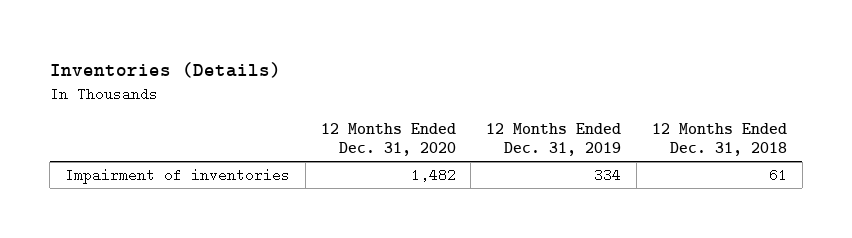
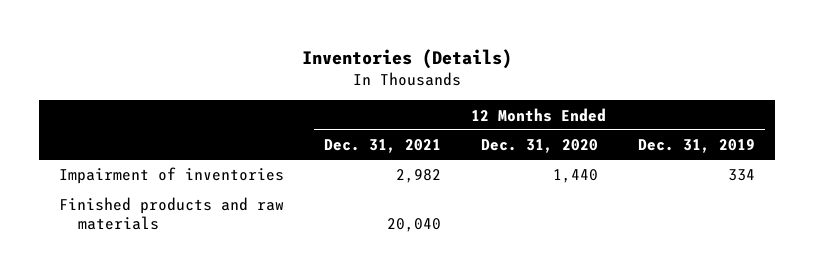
[651,122,787,157] 12 Months Ended Dec. 31, 2018 -> none
none -> [324,139,442,154] Dec. 31, 2021
[410,168,456,183] 1,482 -> [552,169,598,184] 1,440
none -> [59,197,285,231] Finished products and raw materials

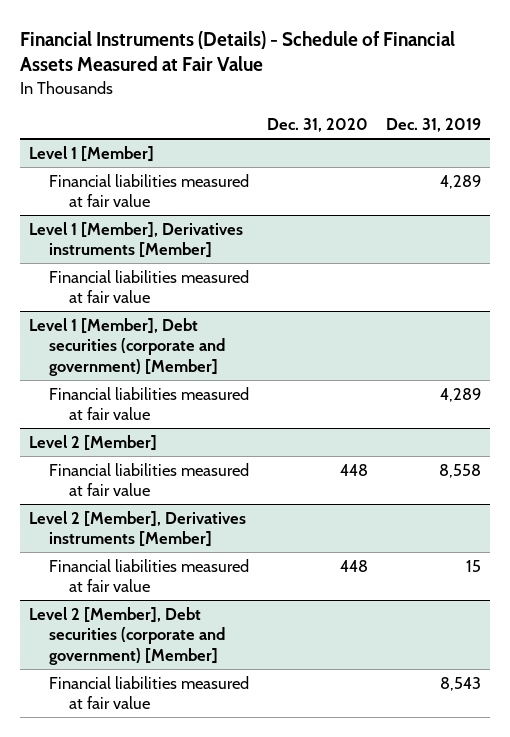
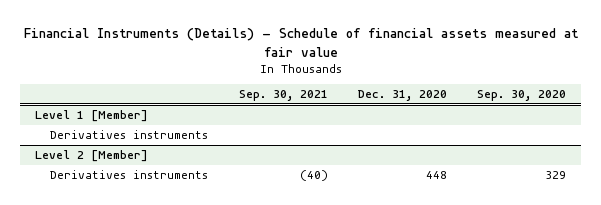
[19,30,455,72] Financial Instruments (Details) - Schedule of Financial Assets Measured at Fair Value -> [23,28,579,57] Financial Instruments (Details) - Schedule of financial assets measured at fair value
[386,118,482,133] Dec. 31, 2019 -> none
none -> [238,90,328,102] Sep. 30, 2021
none -> [477,90,567,102] Sep. 30, 2020
[28,221,243,259] Level 1 [Member], Derivatives instruments [Member] -> none
[48,269,249,304] Financial liabilities measured at fair value -> none
[28,317,225,377] Level 1 [Member], Debt securities (corporate and government) [Member] -> none
[48,386,249,421] Financial liabilities measured at fair value -> none
[48,173,249,208] Financial liabilities measured at fair value -> [50,129,209,139] Derivatives instruments
[28,510,246,548] Level 2 [Member], Derivatives instruments [Member] -> none
[48,558,249,593] Financial liabilities measured at fair value -> none
[28,606,225,666] Level 2 [Member], Debt securities (corporate and government) [Member] -> none
[48,675,249,710] Financial liabilities measured at fair value -> none
[48,462,249,497] Financial liabilities measured at fair value -> [50,169,209,179] Derivatives instruments

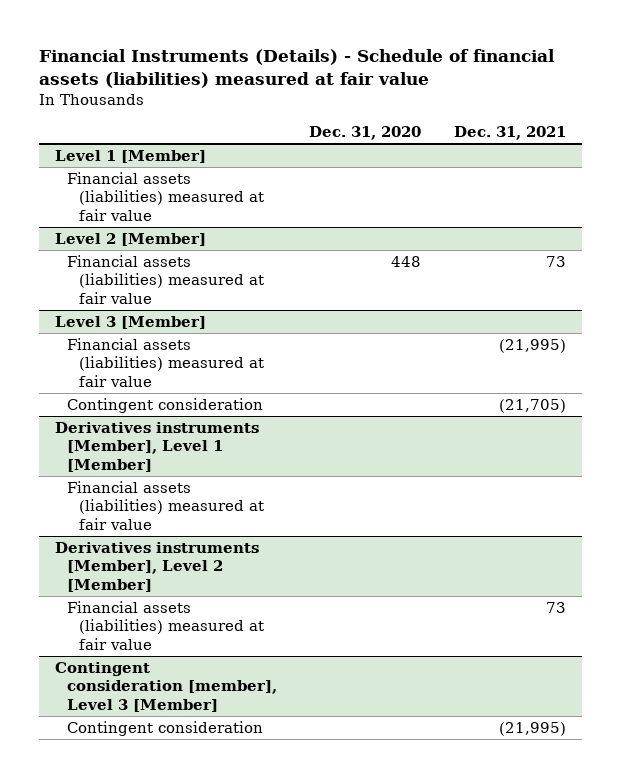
[23,28,579,57] Financial Instruments (Details) - Schedule of financial assets measured at fair value -> [38,49,555,89] Financial Instruments (Details) - Schedule of financial assets (liabilities) measured at fair value
[238,90,328,102] Sep. 30, 2021 -> none
[477,90,567,102] Sep. 30, 2020 -> none
none -> [453,126,566,141] Dec. 31, 2021
[50,129,209,139] Derivatives instruments -> [66,171,264,221] Financial assets (liabilities) measured at fair value
[50,169,209,179] Derivatives instruments -> [66,254,264,304] Financial assets (liabilities) measured at fair value
none -> [55,315,207,329] Level 3 [Member]
none -> [66,337,264,387] Financial assets (liabilities) measured at fair value
none -> [66,397,263,413] Contingent consideration
none -> [55,421,260,472] Derivatives instruments [Member], Level 1 [Member]
none -> [66,480,264,530] Financial assets (liabilities) measured at fair value
none -> [55,541,260,592] Derivatives instruments [Member], Level 2 [Member]
none -> [66,600,264,650] Financial assets (liabilities) measured at fair value
none -> [55,661,277,712] Contingent consideration [member], Level 3 [Member]
none -> [66,720,263,736] Contingent consideration

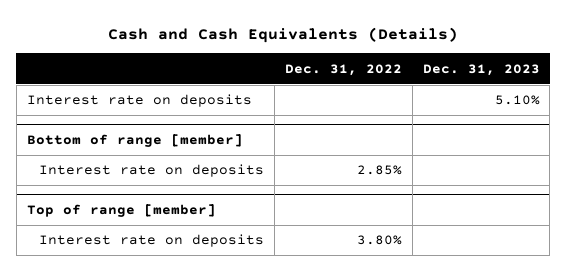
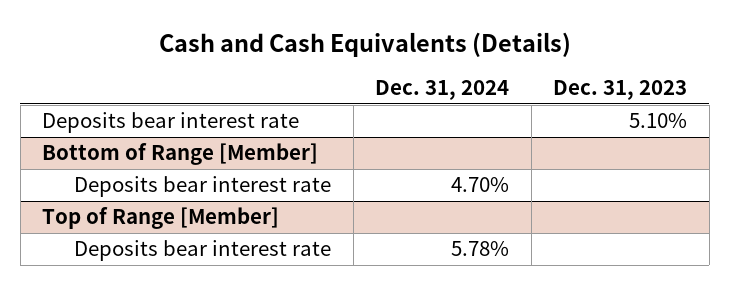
[284,63,402,76] Dec. 31, 2022 -> none
none -> [375,80,510,101] Dec. 31, 2024
[26,94,252,108] Interest rate on deposits -> [42,112,300,134] Deposits bear interest rate
[26,133,243,147] Bottom of range [member] -> [42,143,319,166] Bottom of Range [Member]
[38,164,264,178] Interest rate on deposits -> [74,176,332,198] Deposits bear interest rate
[26,203,216,217] Top of range [member] -> [42,207,280,230] Top of Range [Member]
[38,234,264,248] Interest rate on deposits -> [74,240,332,262] Deposits bear interest rate

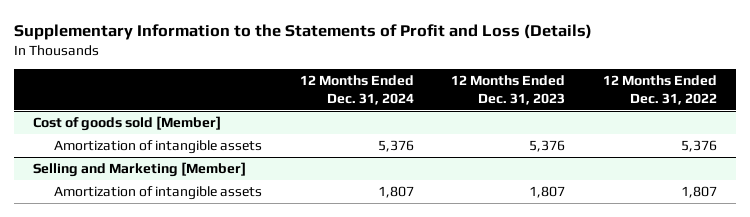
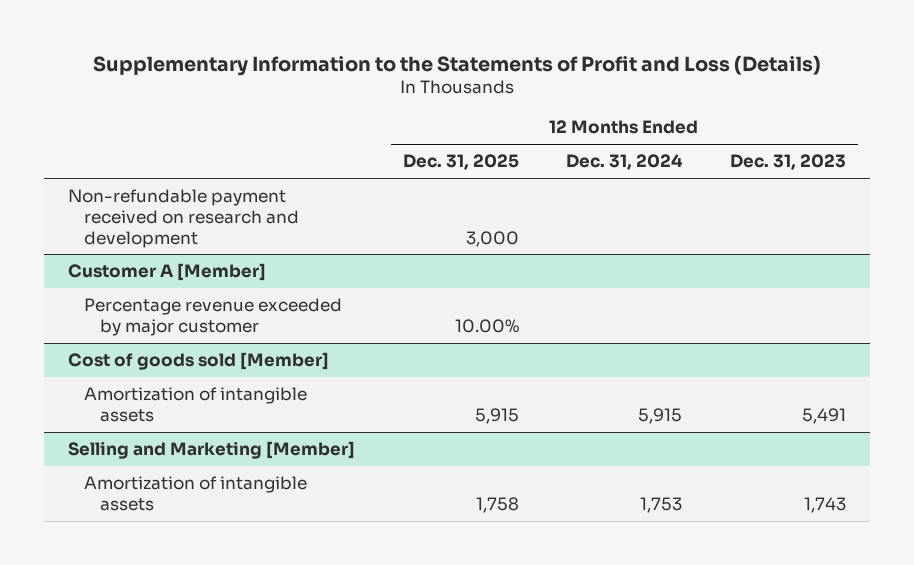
[603,75,718,106] 12 Months Ended Dec. 31, 2022 -> none
none -> [402,154,519,171] Dec. 31, 2025
none -> [68,189,299,248] Non-refundable payment received on research and development
none -> [68,263,267,282] Customer A [Member]
none -> [83,298,342,336] Percentage revenue exceeded by major customer
[377,139,414,152] 5,376 -> [638,407,683,424] 5,915
[529,139,566,152] 5,376 -> [801,407,846,424] 5,491
[377,185,414,198] 1,807 -> [640,496,683,513] 1,753
[529,185,566,198] 1,807 -> [803,496,846,513] 1,743

